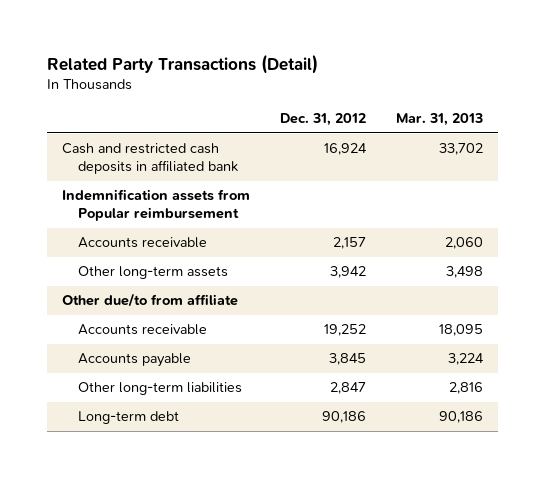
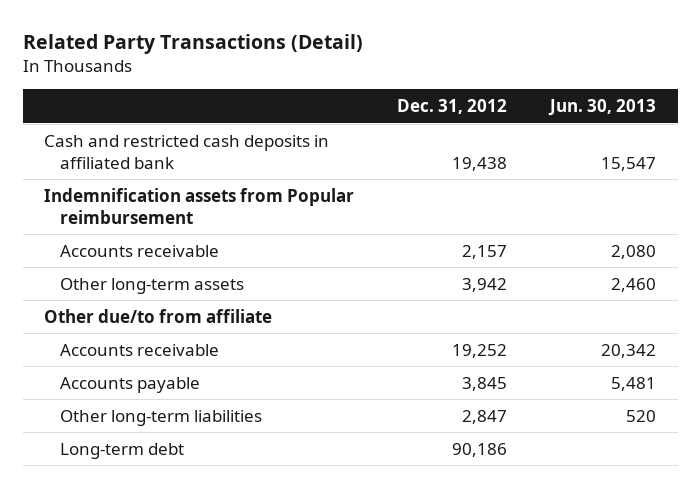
[396,113,484,127] Mar. 31, 2013 -> none
none -> [548,99,657,117] Jun. 30, 2013
[324,143,368,156] 16,924 -> [452,156,508,171] 19,438

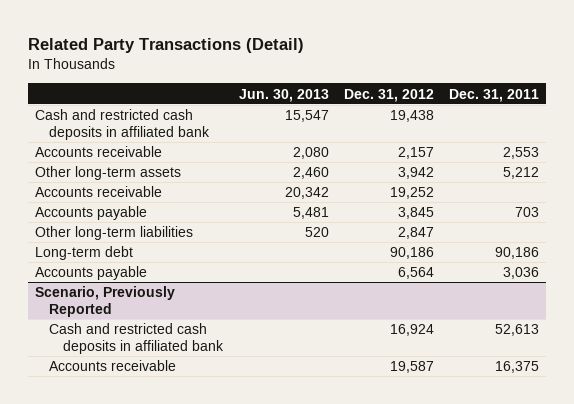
none -> [448,88,539,102] Dec. 31, 2011
[44,187,355,224] Indemnification assets from Popular reimbursement -> none
[44,308,273,323] Other due/to from affiliate -> none
none -> [35,266,148,281] Accounts payable
none -> [35,286,176,317] Scenario, Previously Reported
none -> [49,323,225,354] Cash and restricted cash deposits in affiliated bank
none -> [49,360,177,372] Accounts receivable

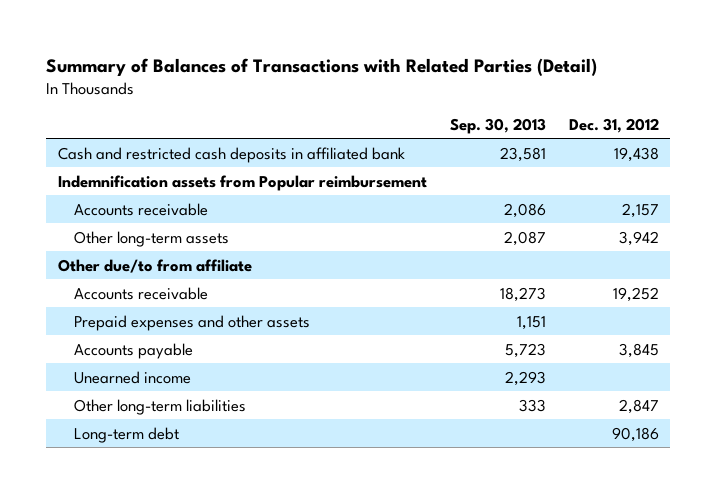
[27,38,304,54] Related Party Transactions (Detail) -> [46,57,598,76] Summary of Balances of Transactions with Related Parties (Detail)
[238,88,329,102] Jun. 30, 2013 -> none
[448,88,539,102] Dec. 31, 2011 -> none
none -> [449,117,546,134] Sep. 30, 2013
none -> [57,174,427,191] Indemnification assets from Popular reimbursement
none -> [57,258,252,273] Other due/to from affiliate
none -> [73,314,310,331] Prepaid expenses and other assets
none -> [73,370,191,384] Unearned income
[35,266,148,281] Accounts payable -> none
[35,286,176,317] Scenario, Previously Reported -> none
[49,323,225,354] Cash and restricted cash deposits in affiliated bank -> none
[49,360,177,372] Accounts receivable -> none

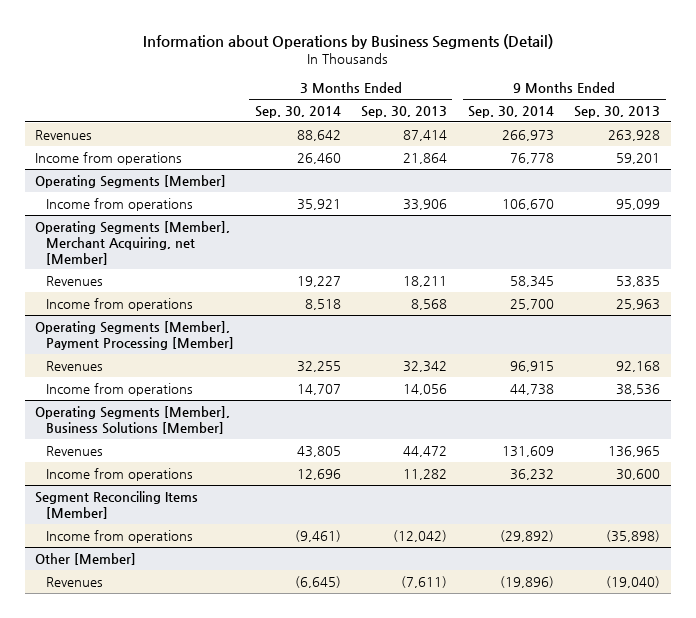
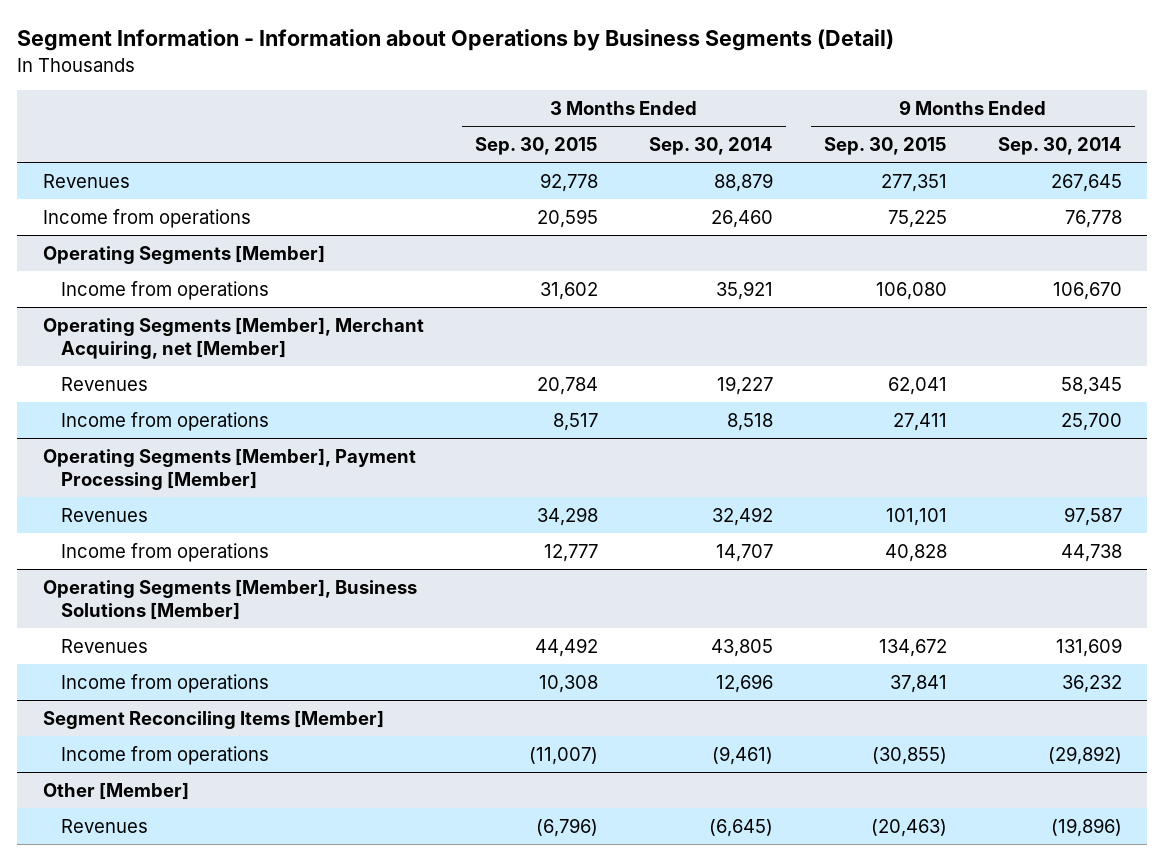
[142,33,553,49] Information about Operations by Business Segments (Detail) -> [17,29,895,52] Segment Information - Information about Operations by Business Segments (Detail)
[361,106,448,119] Sep. 30, 2013 -> none
[574,106,661,119] Sep. 30, 2013 -> none
none -> [474,137,598,156] Sep. 30, 2015
none -> [823,137,947,156] Sep. 30, 2015
[296,129,341,141] 88,642 -> [713,172,773,192] 88,879
[501,129,554,141] 266,973 -> [1050,173,1122,192] 267,645
[296,360,341,372] 32,255 -> [711,506,773,526] 32,492
[509,360,554,372] 96,915 -> [1063,506,1122,526] 97,587

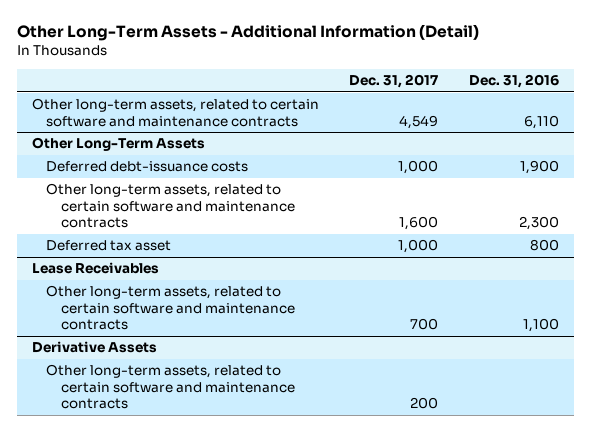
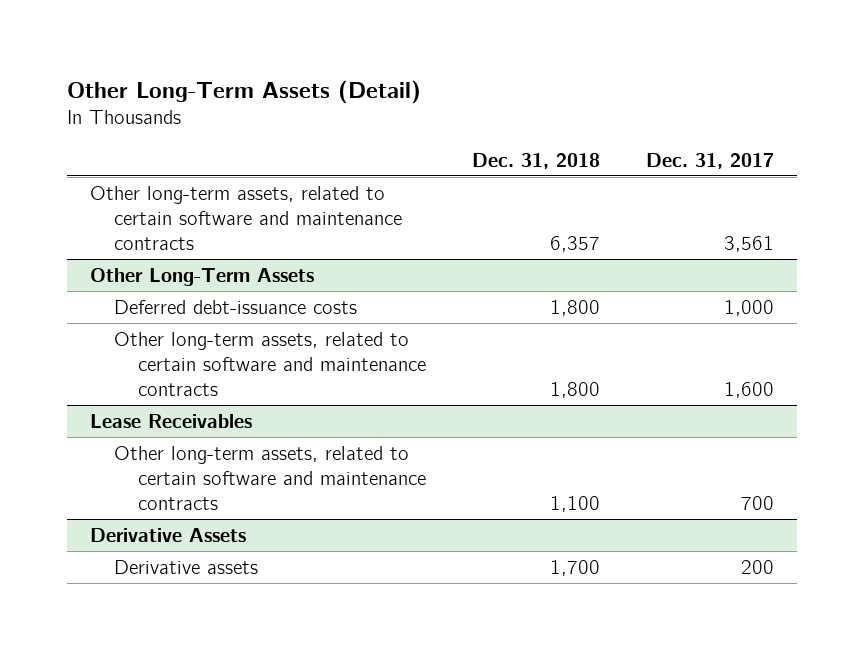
[16,24,479,42] Other Long-Term Assets - Additional Information (Detail) -> [67,79,422,104] Other Long-Term Assets (Detail)
[468,74,559,89] Dec. 31, 2016 -> none
none -> [471,152,600,169] Dec. 31, 2018
[399,114,439,129] 4,549 -> [724,236,775,253] 3,561
[46,240,172,252] Deferred tax asset -> none
[46,364,295,410] Other long-term assets, related to certain software and maintenance contracts -> none
none -> [114,559,259,574] Derivative assets

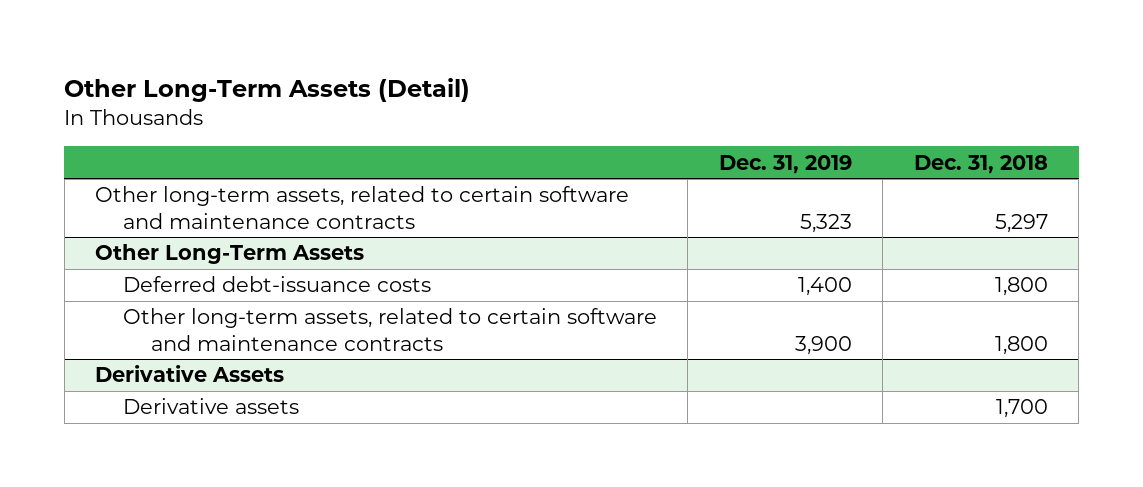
[646,152,775,169] Dec. 31, 2017 -> none
none -> [718,154,852,174] Dec. 31, 2019
[549,236,600,253] 6,357 -> [994,213,1048,233] 5,297
[90,413,253,428] Lease Receivables -> none
[114,445,426,511] Other long-term assets, related to certain software and maintenance contracts -> none

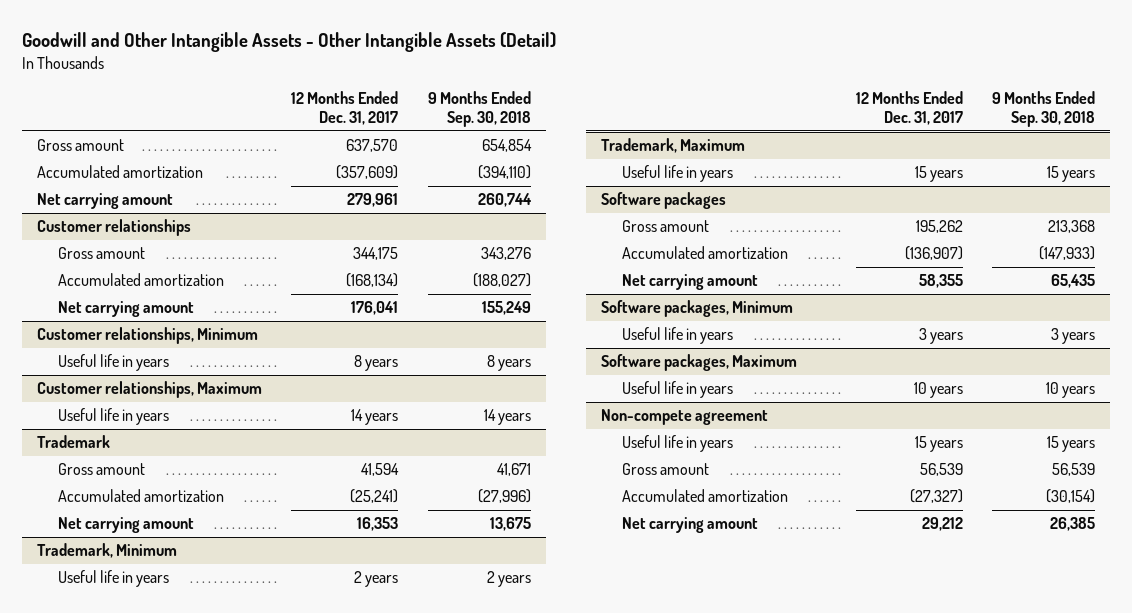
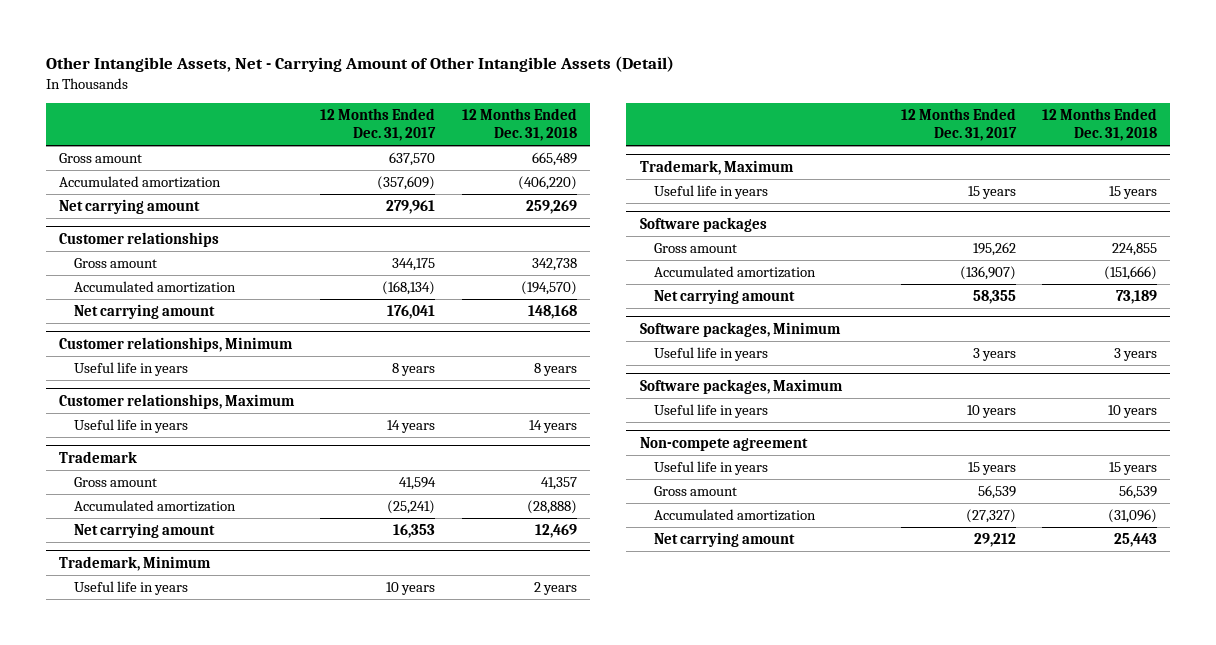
[22,32,557,53] Goodwill and Other Intangible Assets - Other Intangible Assets (Detail) -> [45,55,674,72] Other Intangible Assets, Net - Carrying Amount of Other Intangible Assets (Detail)
[428,91,532,128] 9 Months Ended Sep. 30, 2018 -> none
none -> [461,108,577,141] 12 Months Ended Dec. 31, 2018
[354,571,399,588] 2 years -> [386,582,436,596] 10 years

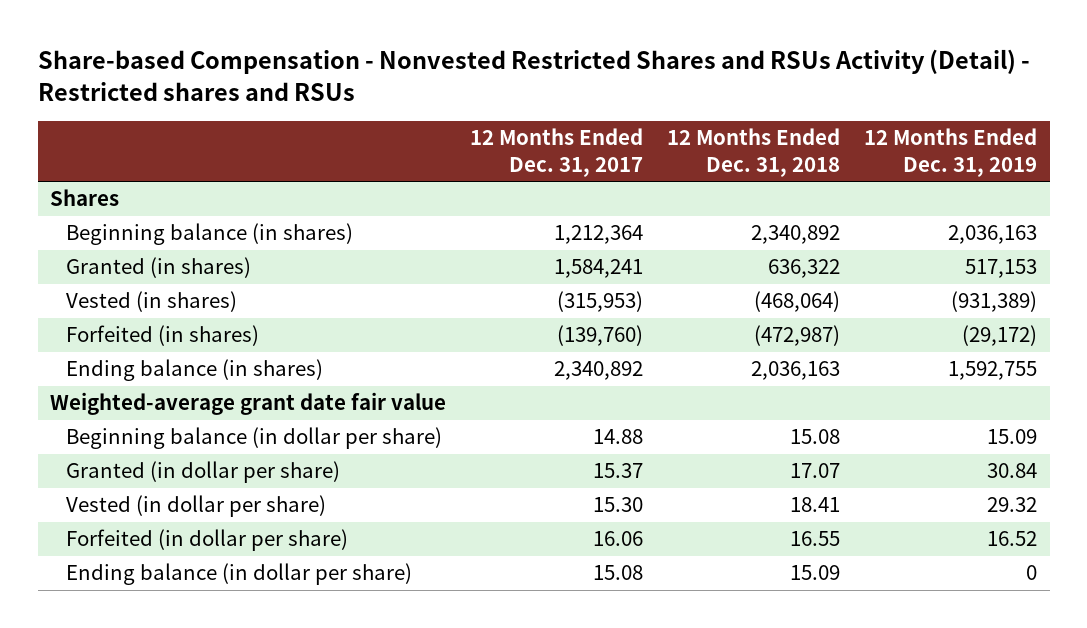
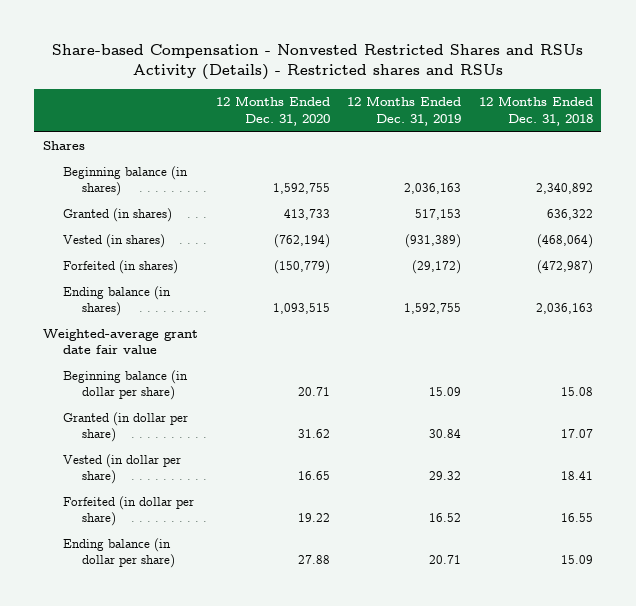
[37,49,1030,101] Share-based Compensation - Nonvested Restricted Shares and RSUs Activity (Detail) - Restricted shares and RSUs -> [51,43,583,81] Share-based Compensation - Nonvested Restricted Shares and RSUs Activity (Details) - Restricted shares and RSUs
[470,128,644,177] 12 Months Ended Dec. 31, 2017 -> none
none -> [215,96,330,126] 12 Months Ended Dec. 31, 2020
[1026,565,1038,581] 0 -> [429,554,462,564] 20.71

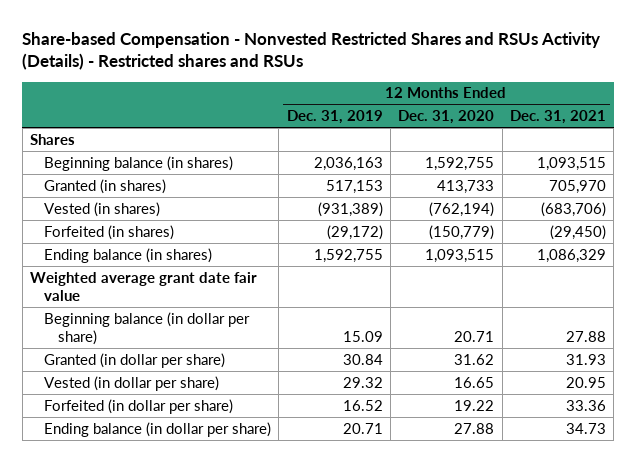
[478,96,593,126] 12 Months Ended Dec. 31, 2018 -> none
none -> [509,109,606,124] Dec. 31, 2021
[43,328,199,354] Weighted-average grant date fair value -> [30,271,258,301] Weighted average grant date fair value

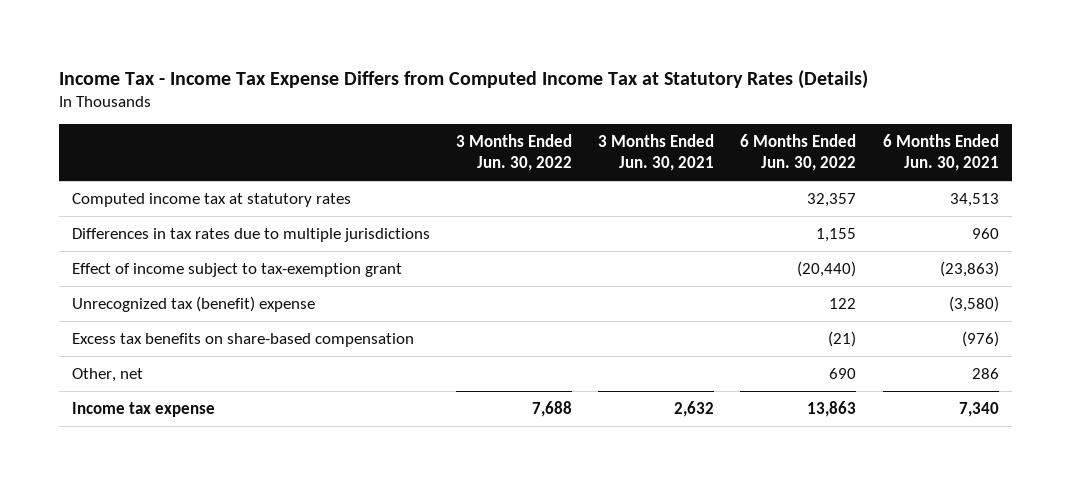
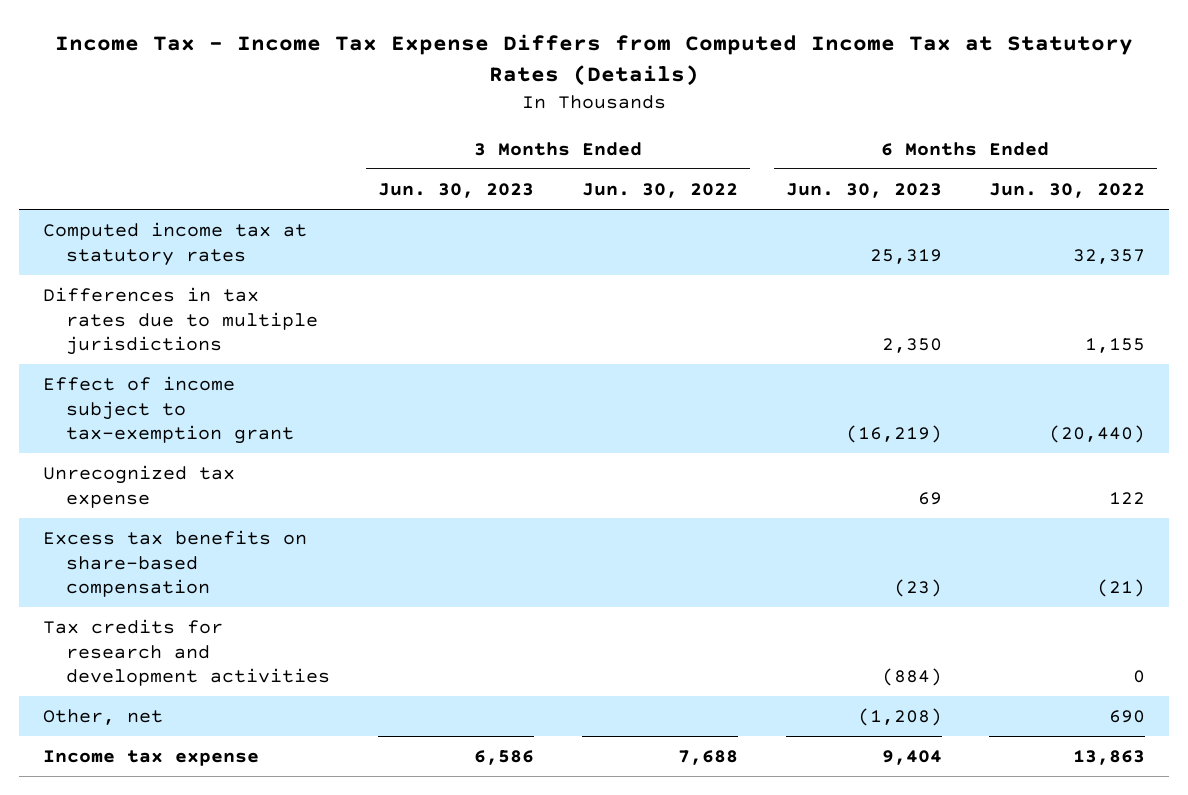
[598,133,715,172] 3 Months Ended Jun. 30, 2021 -> none
[882,133,999,172] 6 Months Ended Jun. 30, 2021 -> none
none -> [378,183,535,199] Jun. 30, 2023
none -> [785,183,942,199] Jun. 30, 2023
[71,295,315,312] Unrecognized tax (benefit) expense -> [42,465,235,508] Unrecognized tax expense
none -> [42,619,331,687] Tax credits for research and development activities

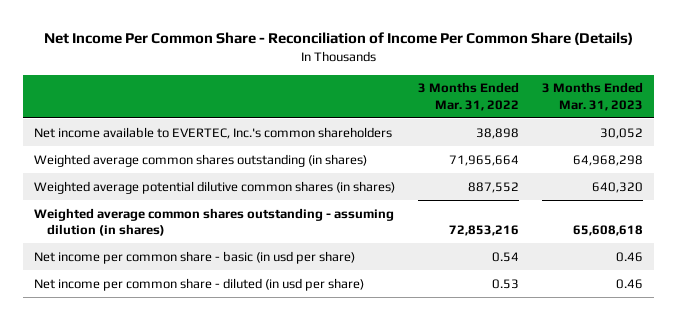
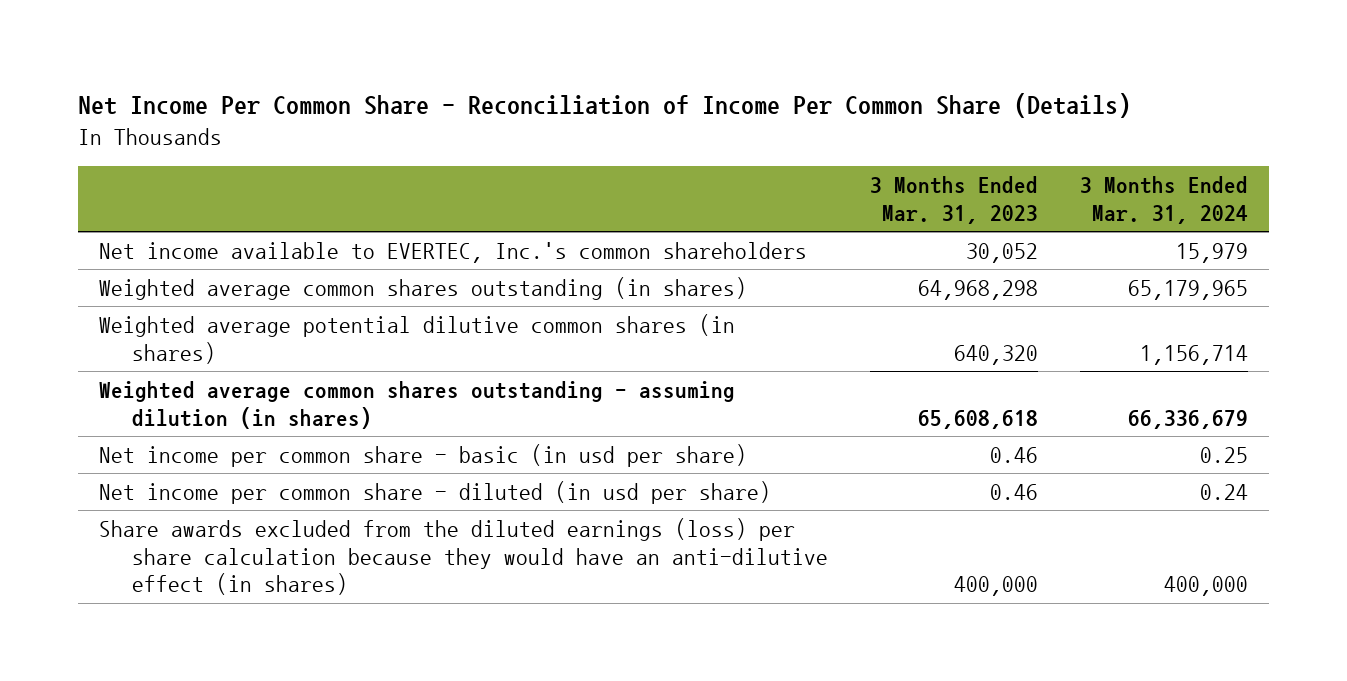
[418,82,520,111] 3 Months Ended Mar. 31, 2022 -> none
none -> [1079,176,1248,224] 3 Months Ended Mar. 31, 2024
none -> [98,517,828,596] Share awards excluded from the diluted earnings (loss) per share calculation because they would have an anti-dilutive effect (in shares)

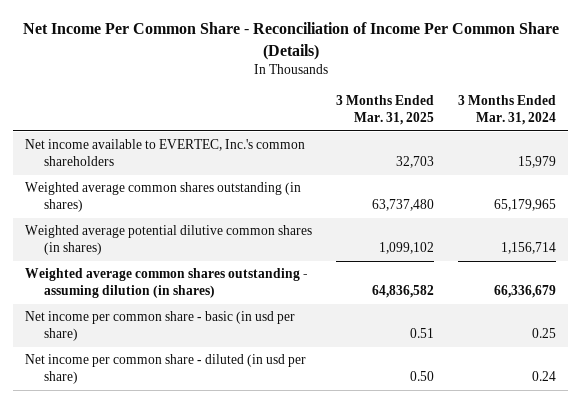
[869,176,1038,224] 3 Months Ended Mar. 31, 2023 -> none
none -> [336,95,435,126] 3 Months Ended Mar. 31, 2025
[98,517,828,596] Share awards excluded from the diluted earnings (loss) per share calculation because they would have an anti-dilutive effect (in shares) -> none

